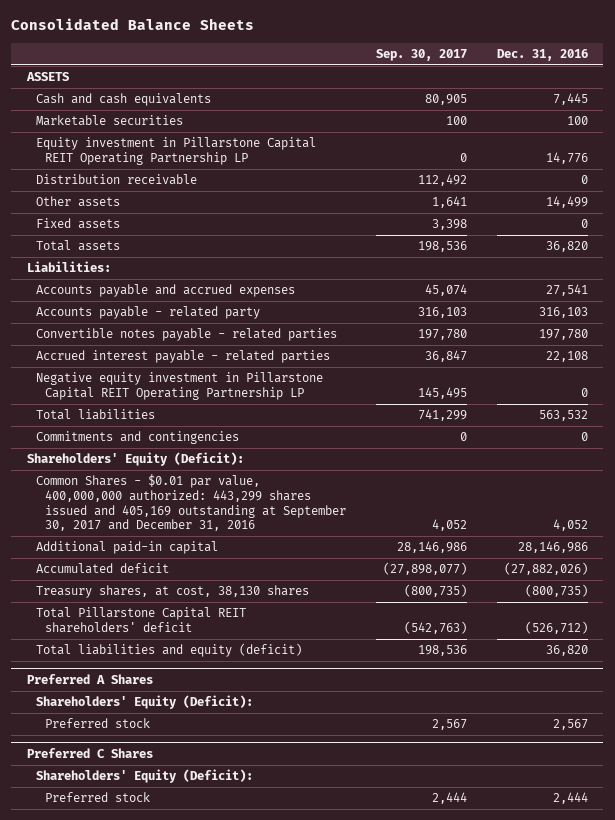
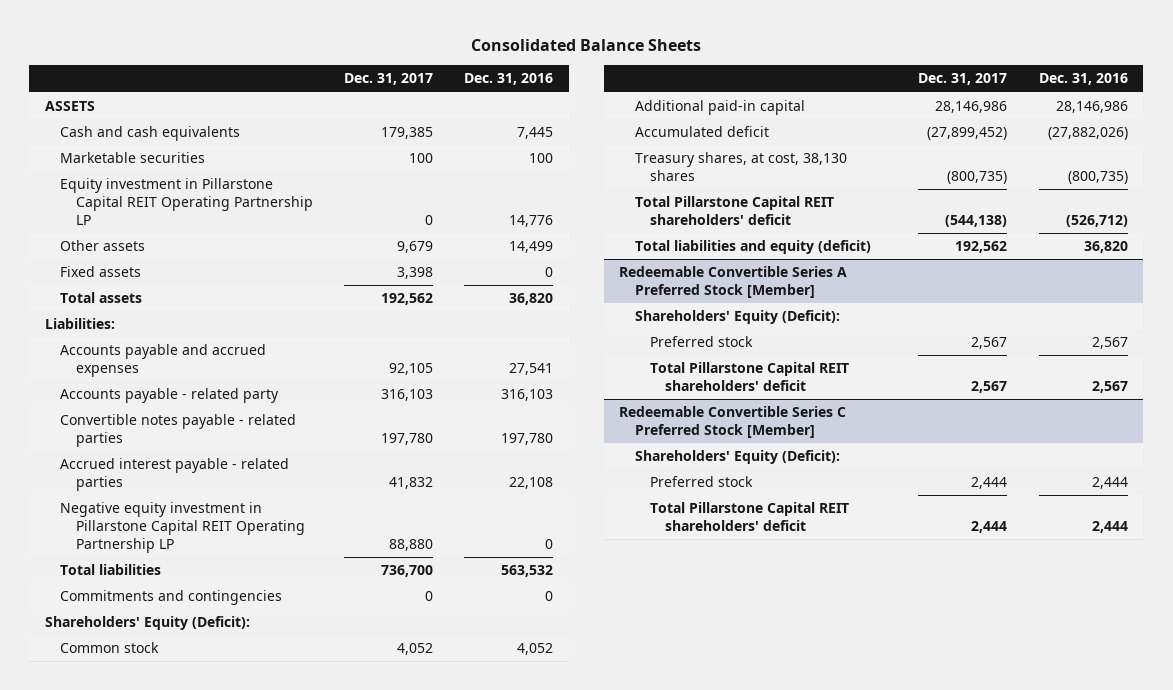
[375,49,467,62] Sep. 30, 2017 -> none
none -> [343,73,433,86] Dec. 31, 2017
[35,174,197,186] Distribution receivable -> none
[35,474,346,532] Common Shares - $0.01 par value, 400,000,000 authorized: 443,299 shares issued and 405,169 outstanding at September 30, 2017 and December 31, 2016 -> [60,642,160,654] Common stock
[26,673,153,684] Preferred A Shares -> [619,266,848,299] Redeemable Convertible Series A Preferred Stock [Member]
none -> [650,362,850,392] Total Pillarstone Capital REIT shareholders' deficit
[26,747,153,758] Preferred C Shares -> [619,406,847,439] Redeemable Convertible Series C Preferred Stock [Member]
none -> [650,502,850,532] Total Pillarstone Capital REIT shareholders' deficit

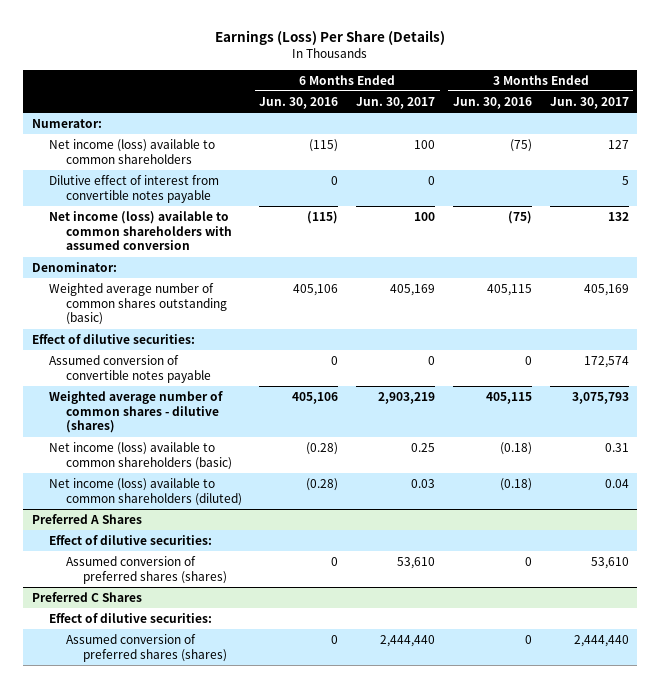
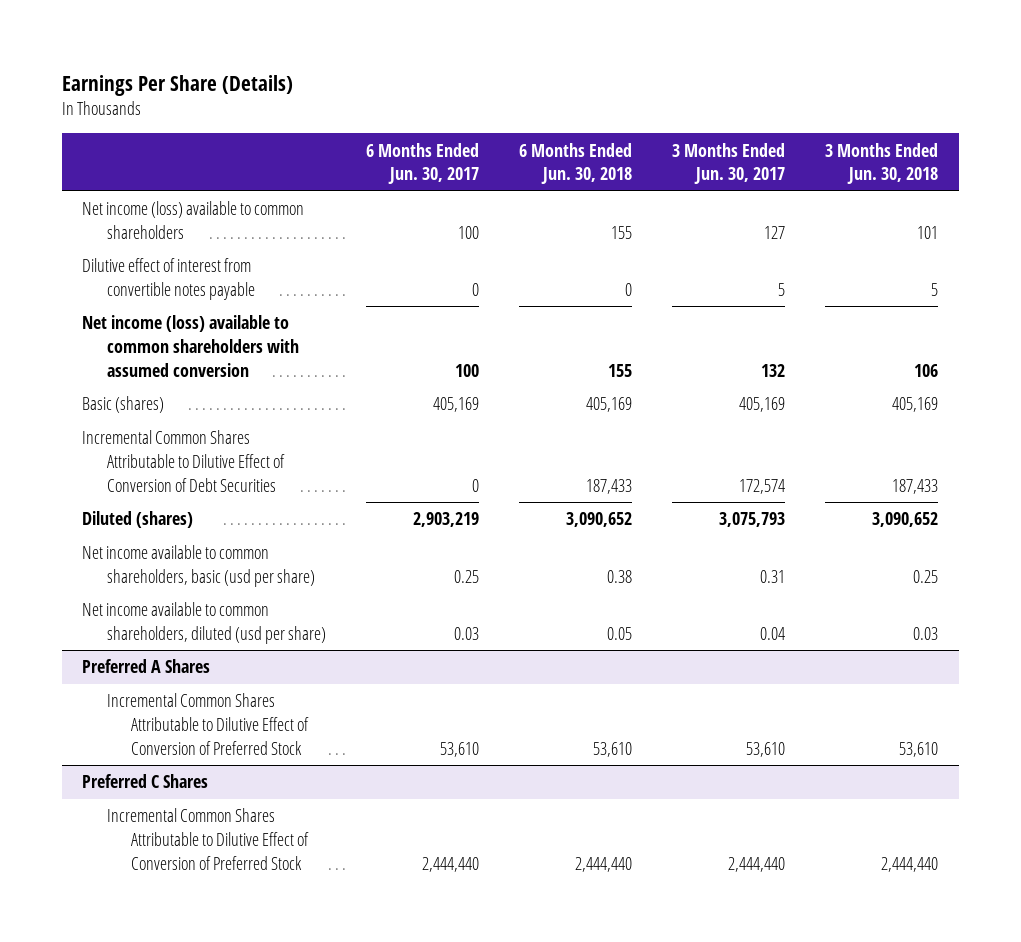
[215,29,446,45] Earnings (Loss) Per Share (Details) -> [62,74,294,96] Earnings Per Share (Details)
[259,96,339,109] Jun. 30, 2016 -> none
[452,96,532,109] Jun. 30, 2016 -> none
none -> [519,142,633,185] 6 Months Ended Jun. 30, 2018
none -> [825,142,939,185] 3 Months Ended Jun. 30, 2018
[32,118,103,128] Numerator: -> none
[32,261,118,272] Denominator: -> none
[32,333,196,344] Effect of dilutive securities: -> none
[49,282,227,326] Weighted average number of common shares outstanding (basic) -> [82,396,165,414] Basic (shares)
[49,354,211,383] Assumed conversion of convertible notes payable -> [82,430,285,492] Incremental Common Shares Attributable to Dilutive Effect of Conversion of Debt Securities
[49,390,224,434] Weighted average number of common shares - dilutive (shares) -> [82,511,194,529] Diluted (shares)
[49,441,232,470] Net income (loss) available to common shareholders (basic) -> [82,545,315,587] Net income available to common shareholders, basic (usd per share)
[49,477,242,506] Net income (loss) available to common shareholders (diluted) -> [82,602,326,644] Net income available to common shareholders, diluted (usd per share)
[49,534,213,545] Effect of dilutive securities: -> none
[65,555,227,584] Assumed conversion of preferred shares (shares) -> [106,693,310,755] Incremental Common Shares Attributable to Dilutive Effect of Conversion of Preferred Stock
[49,612,213,623] Effect of dilutive securities: -> none
[65,633,227,662] Assumed conversion of preferred shares (shares) -> [106,808,310,870] Incremental Common Shares Attributable to Dilutive Effect of Conversion of Preferred Stock

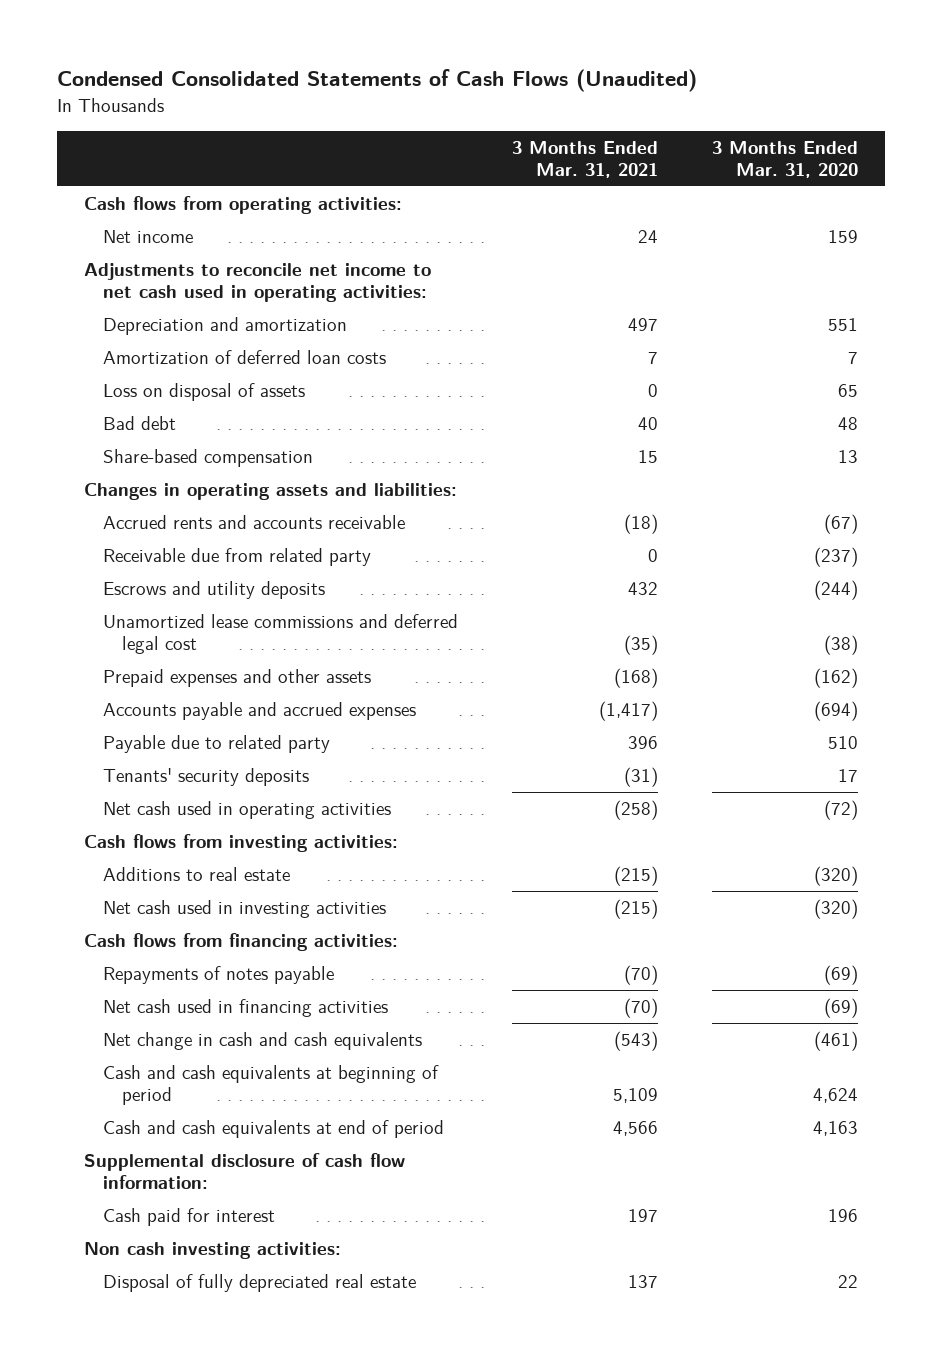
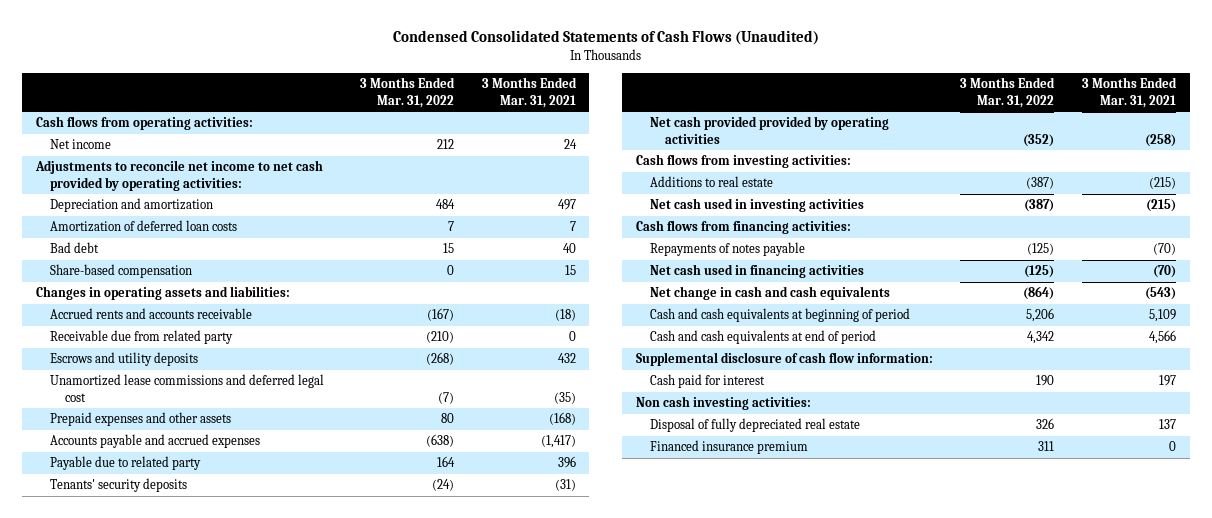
[711,141,858,179] 3 Months Ended Mar. 31, 2020 -> none
none -> [360,77,456,108] 3 Months Ended Mar. 31, 2022
[83,263,431,303] Adjustments to reconcile net income to net cash used in operating activities: -> [34,160,323,191] Adjustments to reconcile net income to net cash provided by operating activities:
[102,383,305,402] Loss on disposal of assets -> none
[102,801,391,820] Net cash used in operating activities -> [650,116,890,144] Net cash provided provided by operating activities
none -> [650,440,809,455] Financed insurance premium

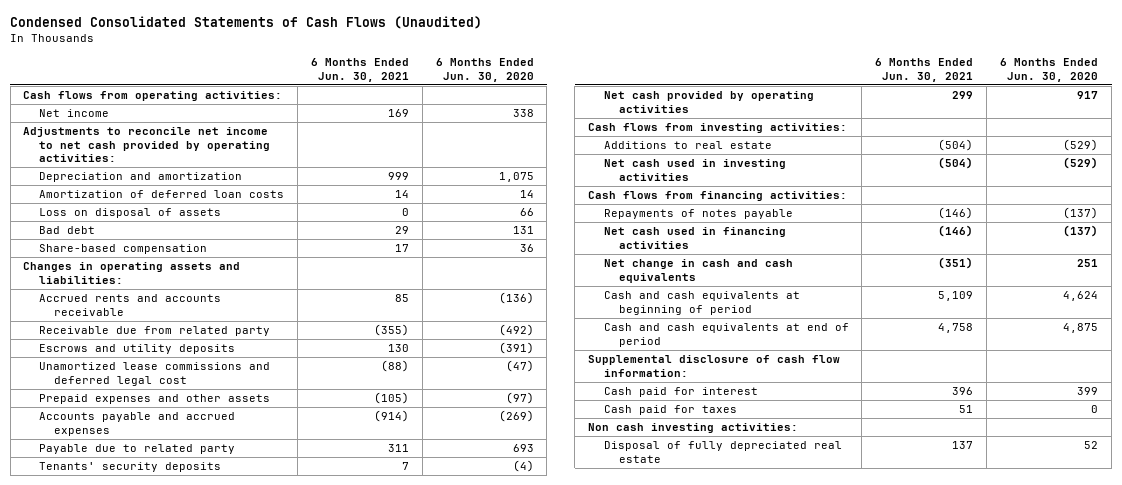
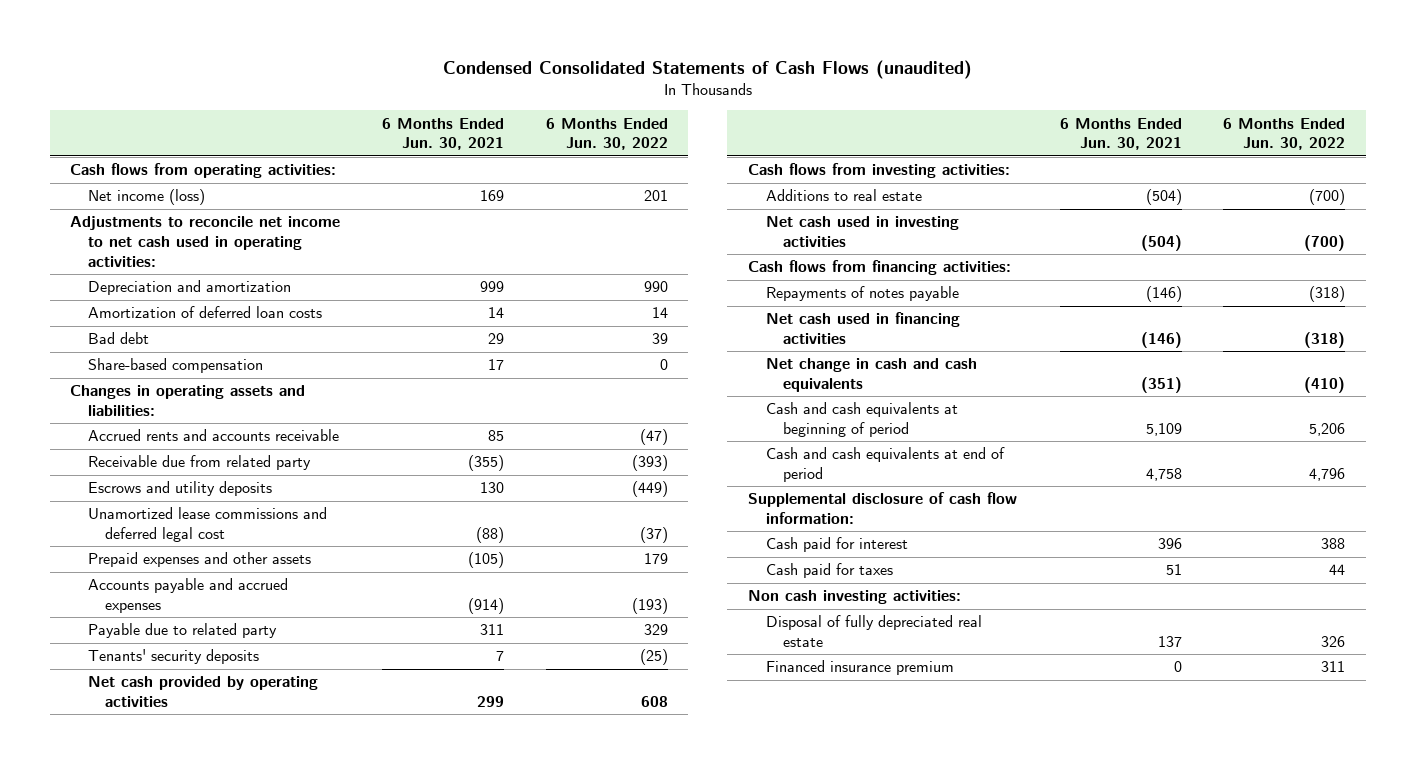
[10,16,483,30] Condensed Consolidated Statements of Cash Flows (Unaudited) -> [442,59,972,79] Condensed Consolidated Statements of Cash Flows (unaudited)
[435,58,534,83] 6 Months Ended Jun. 30, 2020 -> none
none -> [545,117,668,151] 6 Months Ended Jun. 30, 2022
[38,108,109,117] Net income -> [87,189,205,206] Net income (loss)
[23,126,270,163] Adjustments to reconcile net income to net cash provided by operating activities: -> [70,216,341,267] Adjustments to reconcile net income to net cash used in operating activities:
[38,207,221,218] Loss on disposal of assets -> none
none -> [765,660,954,676] Financed insurance premium

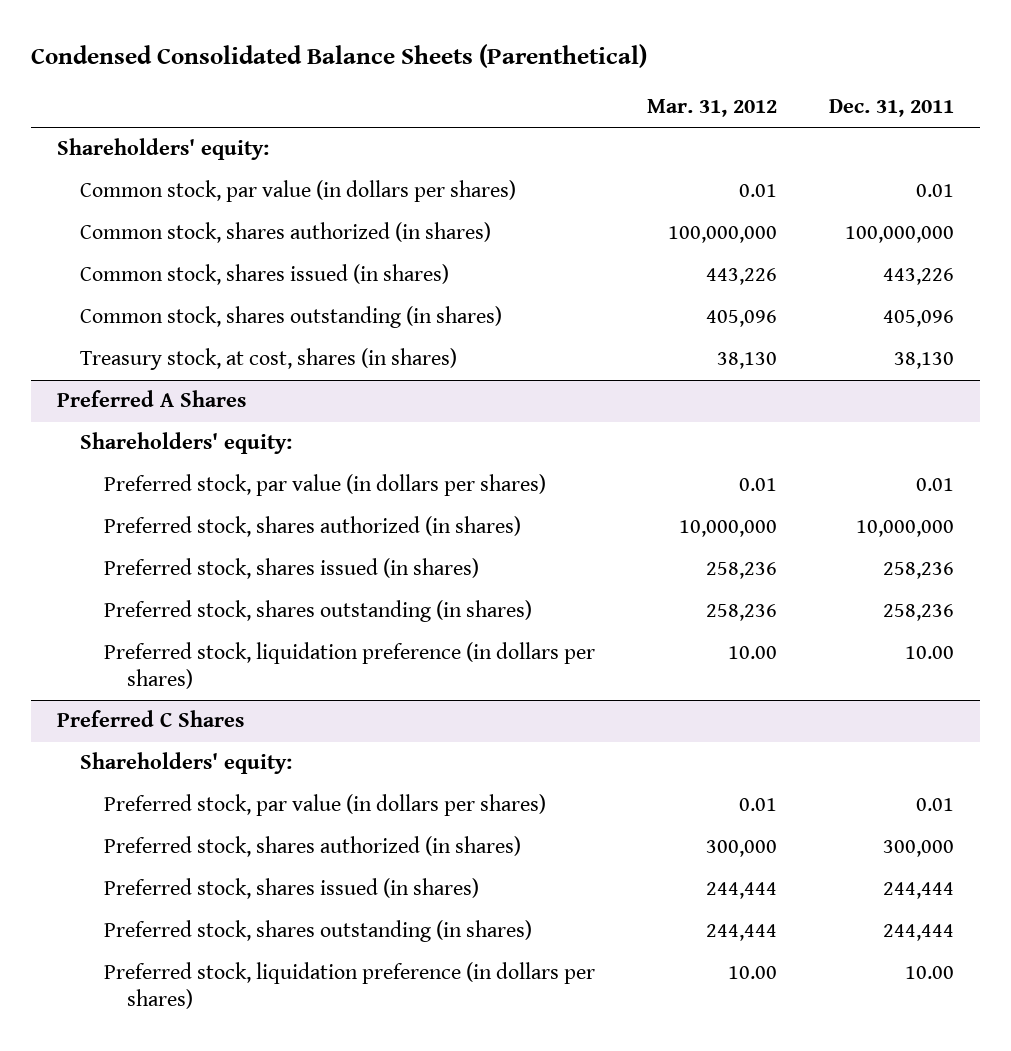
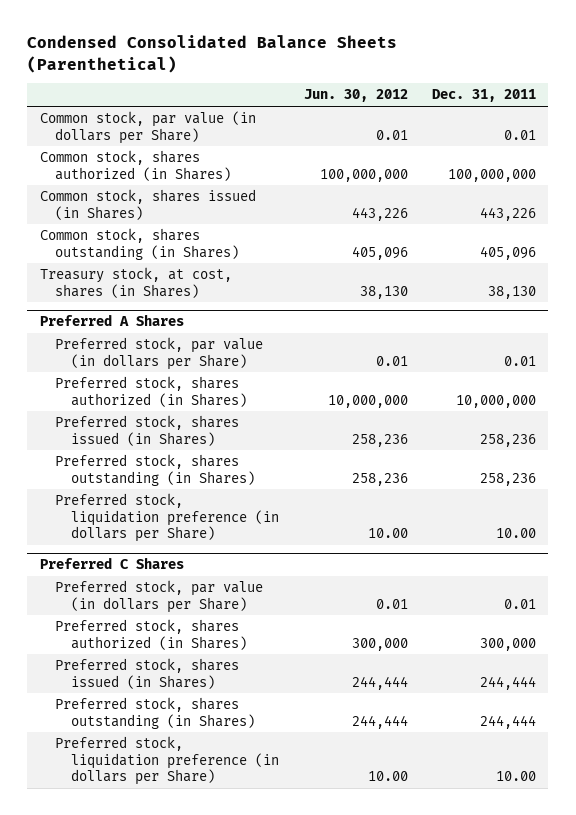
[646,99,777,118] Mar. 31, 2012 -> none
none -> [303,89,408,103] Jun. 30, 2012
[57,138,270,161] Shareholders' equity: -> none
[80,180,517,203] Common stock, par value (in dollars per shares) -> [39,111,256,144] Common stock, par value (in dollars per Share)
[80,222,492,244] Common stock, shares authorized (in shares) -> [39,150,232,181] Common stock, shares authorized (in Shares)
[80,264,450,286] Common stock, shares issued (in shares) -> [39,189,256,220] Common stock, shares issued (in Shares)
[80,306,503,329] Common stock, shares outstanding (in shares) -> [39,228,240,260] Common stock, shares outstanding (in Shares)
[80,348,458,371] Treasury stock, at cost, shares (in shares) -> [39,267,232,298] Treasury stock, at cost, shares (in Shares)
[80,432,293,455] Shareholders' equity: -> none
[103,474,546,497] Preferred stock, par value (in dollars per shares) -> [55,337,264,370] Preferred stock, par value (in dollars per Share)
[103,516,521,538] Preferred stock, shares authorized (in shares) -> [55,376,248,407] Preferred stock, shares authorized (in Shares)
[103,558,479,580] Preferred stock, shares issued (in shares) -> [55,415,240,446] Preferred stock, shares issued (in Shares)
[103,600,532,623] Preferred stock, shares outstanding (in shares) -> [55,454,256,486] Preferred stock, shares outstanding (in Shares)
[103,642,595,689] Preferred stock, liquidation preference (in dollars per shares) -> [55,493,280,543] Preferred stock, liquidation preference (in dollars per Share)
[80,752,293,775] Shareholders' equity: -> none
[103,794,546,817] Preferred stock, par value (in dollars per shares) -> [55,580,264,613] Preferred stock, par value (in dollars per Share)
[103,836,521,858] Preferred stock, shares authorized (in shares) -> [55,619,248,650] Preferred stock, shares authorized (in Shares)
[103,878,479,900] Preferred stock, shares issued (in shares) -> [55,658,240,689] Preferred stock, shares issued (in Shares)
[103,920,532,943] Preferred stock, shares outstanding (in shares) -> [55,697,256,729] Preferred stock, shares outstanding (in Shares)
[103,962,595,1009] Preferred stock, liquidation preference (in dollars per shares) -> [55,736,280,786] Preferred stock, liquidation preference (in dollars per Share)

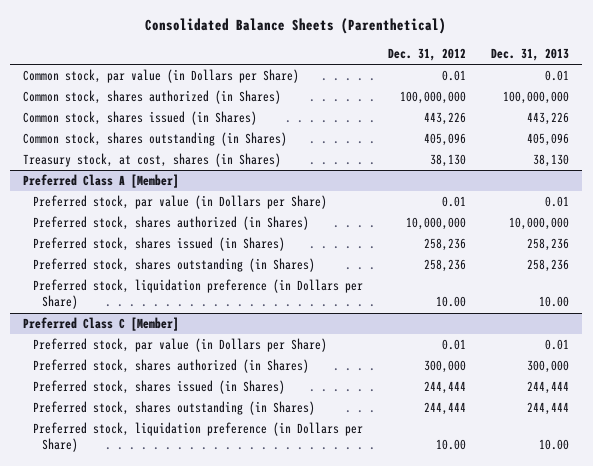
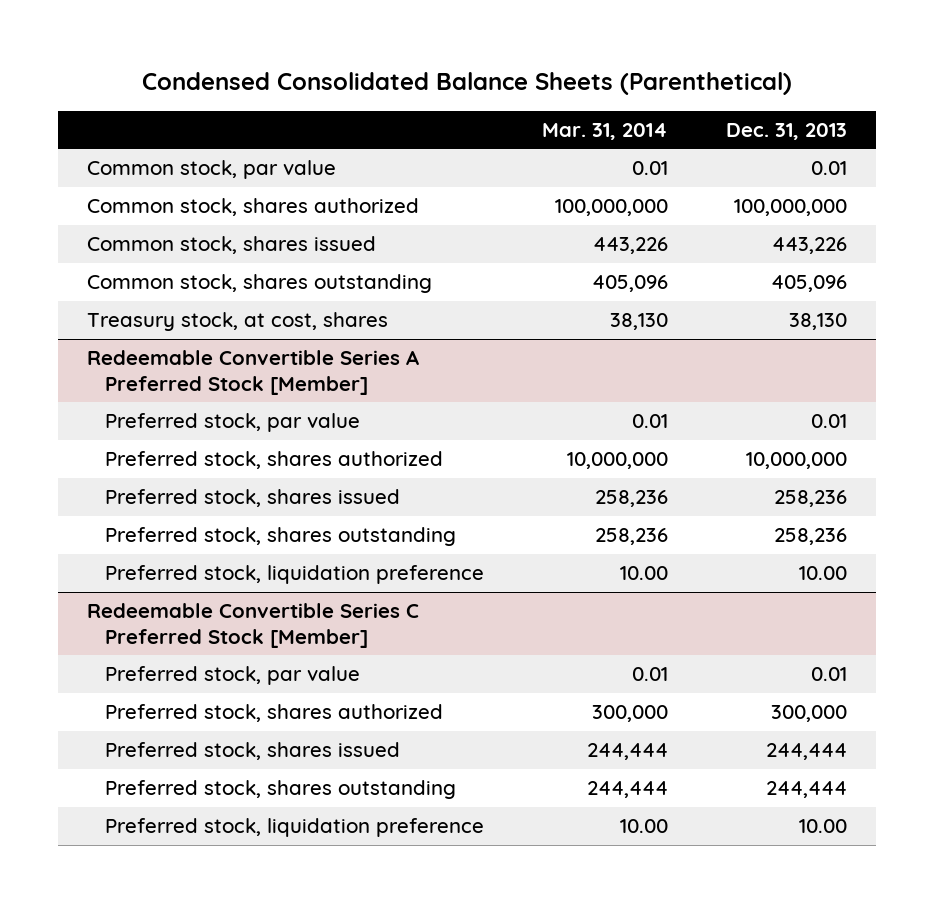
[145,18,447,35] Consolidated Balance Sheets (Parenthetical) -> [142,72,793,96] Condensed Consolidated Balance Sheets (Parenthetical)
[388,48,467,62] Dec. 31, 2012 -> none
none -> [542,122,669,140] Mar. 31, 2014
[23,174,180,189] Preferred Class A [Member] -> none
[23,317,180,332] Preferred Class C [Member] -> none
[23,69,300,84] Common stock, par value (in Dollars per Share) -> [86,160,336,180] Common stock, par value
[23,90,282,105] Common stock, shares authorized (in Shares) -> [86,198,419,217] Common stock, shares authorized
[23,111,258,126] Common stock, shares issued (in Shares) -> [86,236,376,255] Common stock, shares issued
[23,132,288,147] Common stock, shares outstanding (in Shares) -> [86,274,432,294] Common stock, shares outstanding
[23,153,282,168] Treasury stock, at cost, shares (in Shares) -> [86,312,388,332] Treasury stock, at cost, shares
none -> [86,350,419,395] Redeemable Convertible Series A Preferred Stock [Member]
[32,195,327,210] Preferred stock, par value (in Dollars per Share) -> [104,413,360,433] Preferred stock, par value
[32,216,309,231] Preferred stock, shares authorized (in Shares) -> [104,451,443,470] Preferred stock, shares authorized
[32,237,285,252] Preferred stock, shares issued (in Shares) -> [104,489,400,508] Preferred stock, shares issued
[32,258,315,273] Preferred stock, shares outstanding (in Shares) -> [104,527,456,547] Preferred stock, shares outstanding
[32,279,363,310] Preferred stock, liquidation preference (in Dollars per Share) -> [104,565,484,585] Preferred stock, liquidation preference
none -> [86,603,419,648] Redeemable Convertible Series C Preferred Stock [Member]
[32,338,327,353] Preferred stock, par value (in Dollars per Share) -> [104,666,360,686] Preferred stock, par value
[32,359,309,374] Preferred stock, shares authorized (in Shares) -> [104,704,443,723] Preferred stock, shares authorized
[32,380,285,395] Preferred stock, shares issued (in Shares) -> [104,742,400,761] Preferred stock, shares issued
[32,401,315,416] Preferred stock, shares outstanding (in Shares) -> [104,780,456,800] Preferred stock, shares outstanding
[32,422,363,453] Preferred stock, liquidation preference (in Dollars per Share) -> [104,818,484,838] Preferred stock, liquidation preference

